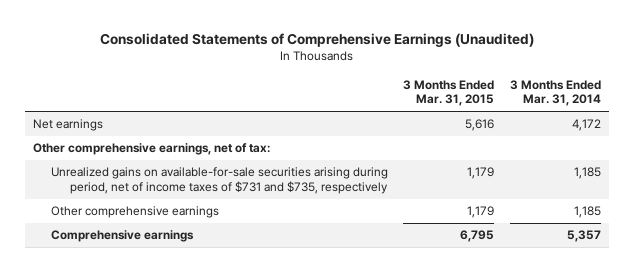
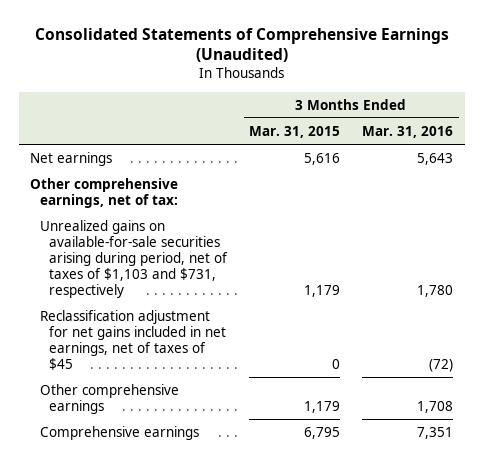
[509,79,601,107] 3 Months Ended Mar. 31, 2014 -> none
none -> [362,126,454,139] Mar. 31, 2016
[51,167,389,195] Unrealized gains on available-for-sale securities arising during period, net of income taxes of $731 and $735, respectively -> [39,220,229,298] Unrealized gains on available-for-sale securities arising during period, net of taxes of $1,103 and $731, respectively
none -> [39,310,227,370] Reclassification adjustment for net gains included in net earnings, net of taxes of $45

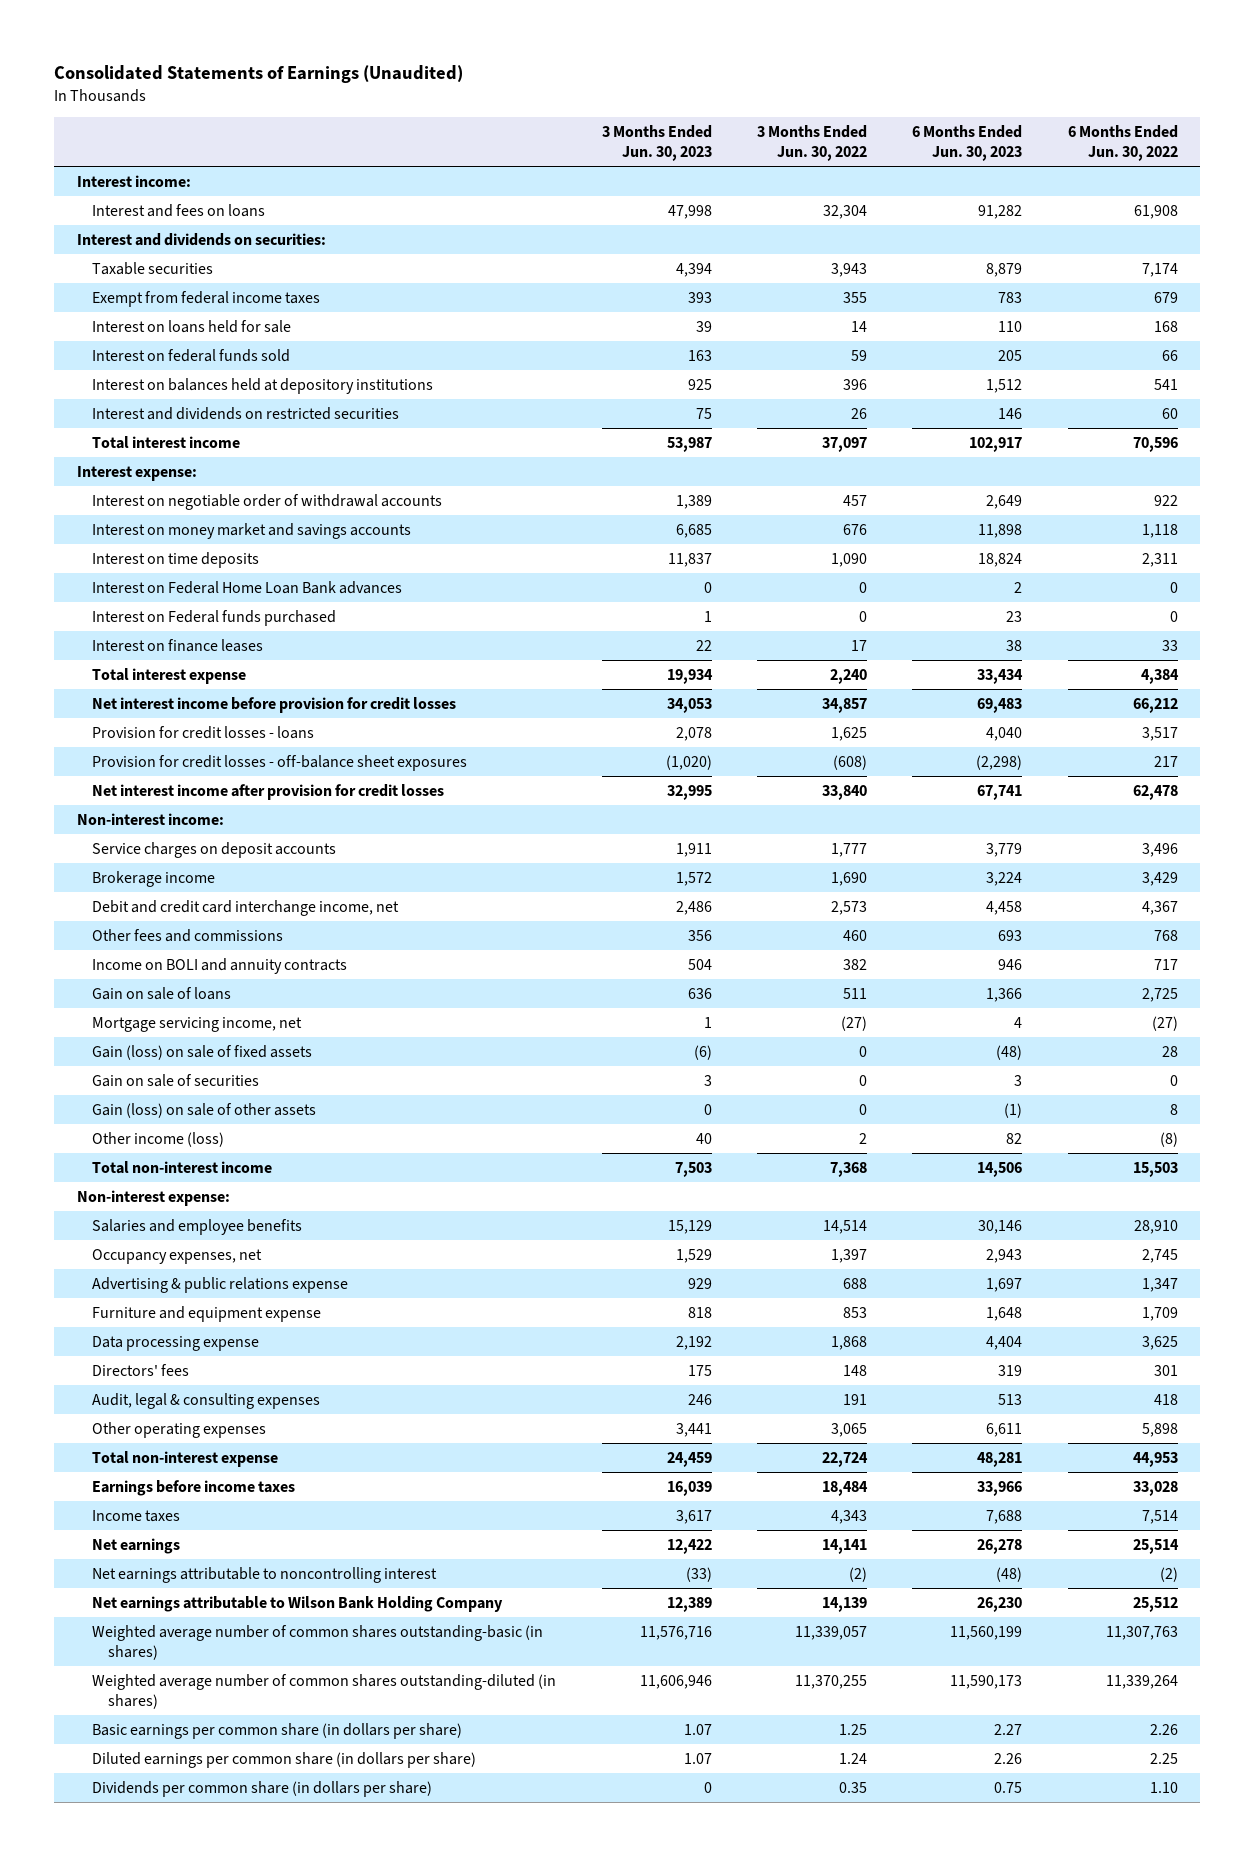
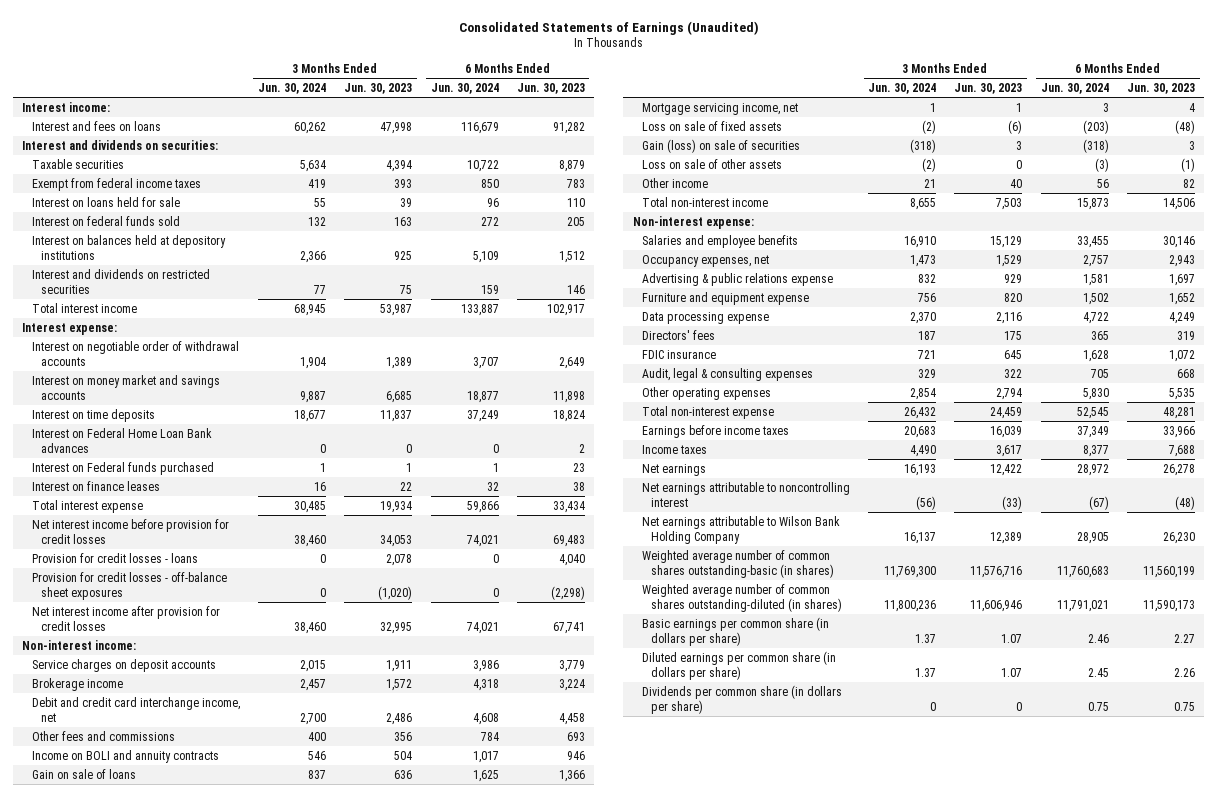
[756,124,867,162] 3 Months Ended Jun. 30, 2022 -> none
[1067,124,1178,162] 6 Months Ended Jun. 30, 2022 -> none
none -> [257,82,326,94] Jun. 30, 2024
none -> [430,82,499,94] Jun. 30, 2024
[92,1044,313,1060] Gain (loss) on sale of fixed assets -> [641,120,782,131] Loss on sale of fixed assets
[92,1073,260,1087] Gain on sale of securities -> [641,138,800,153] Gain (loss) on sale of securities
[92,1102,317,1118] Gain (loss) on sale of other assets -> [641,158,782,169] Loss on sale of other assets
[92,1131,225,1147] Other income (loss) -> [641,177,708,188] Other income
[687,1306,712,1318] 818 -> [1004,292,1023,302] 820
[986,1306,1023,1321] 1,648 -> [1169,292,1196,305] 1,652
[675,1335,712,1350] 2,192 -> [996,311,1023,324] 2,116
[986,1335,1023,1350] 4,404 -> [1169,311,1196,324] 4,249
none -> [641,349,716,359] FDIC insurance
[687,1393,712,1405] 246 -> [1004,368,1023,378] 322
[998,1393,1023,1405] 513 -> [1177,368,1196,378] 668
[675,1422,712,1437] 3,441 -> [996,387,1023,400] 2,794
[986,1422,1023,1437] 6,611 -> [1169,387,1196,400] 5,535

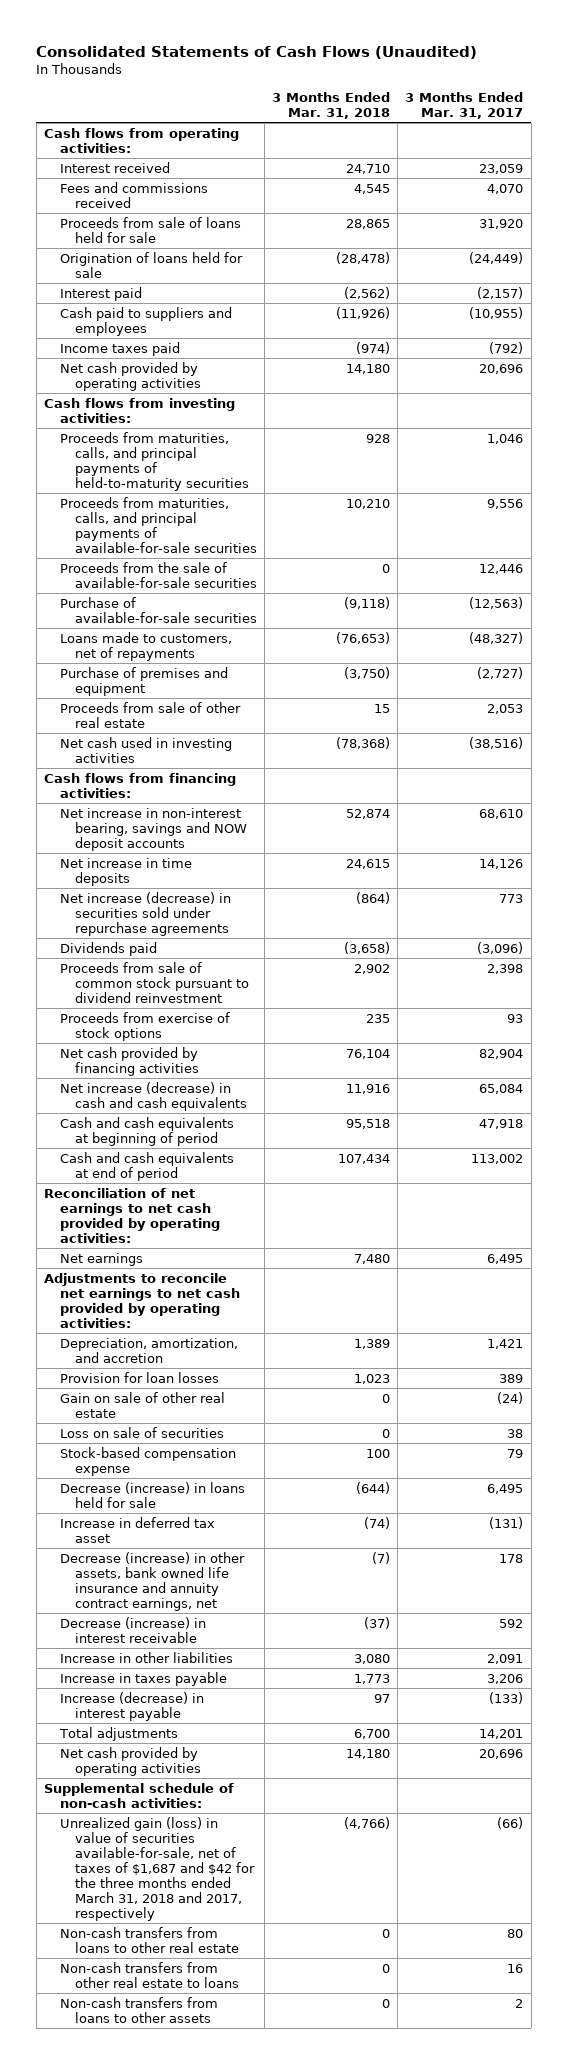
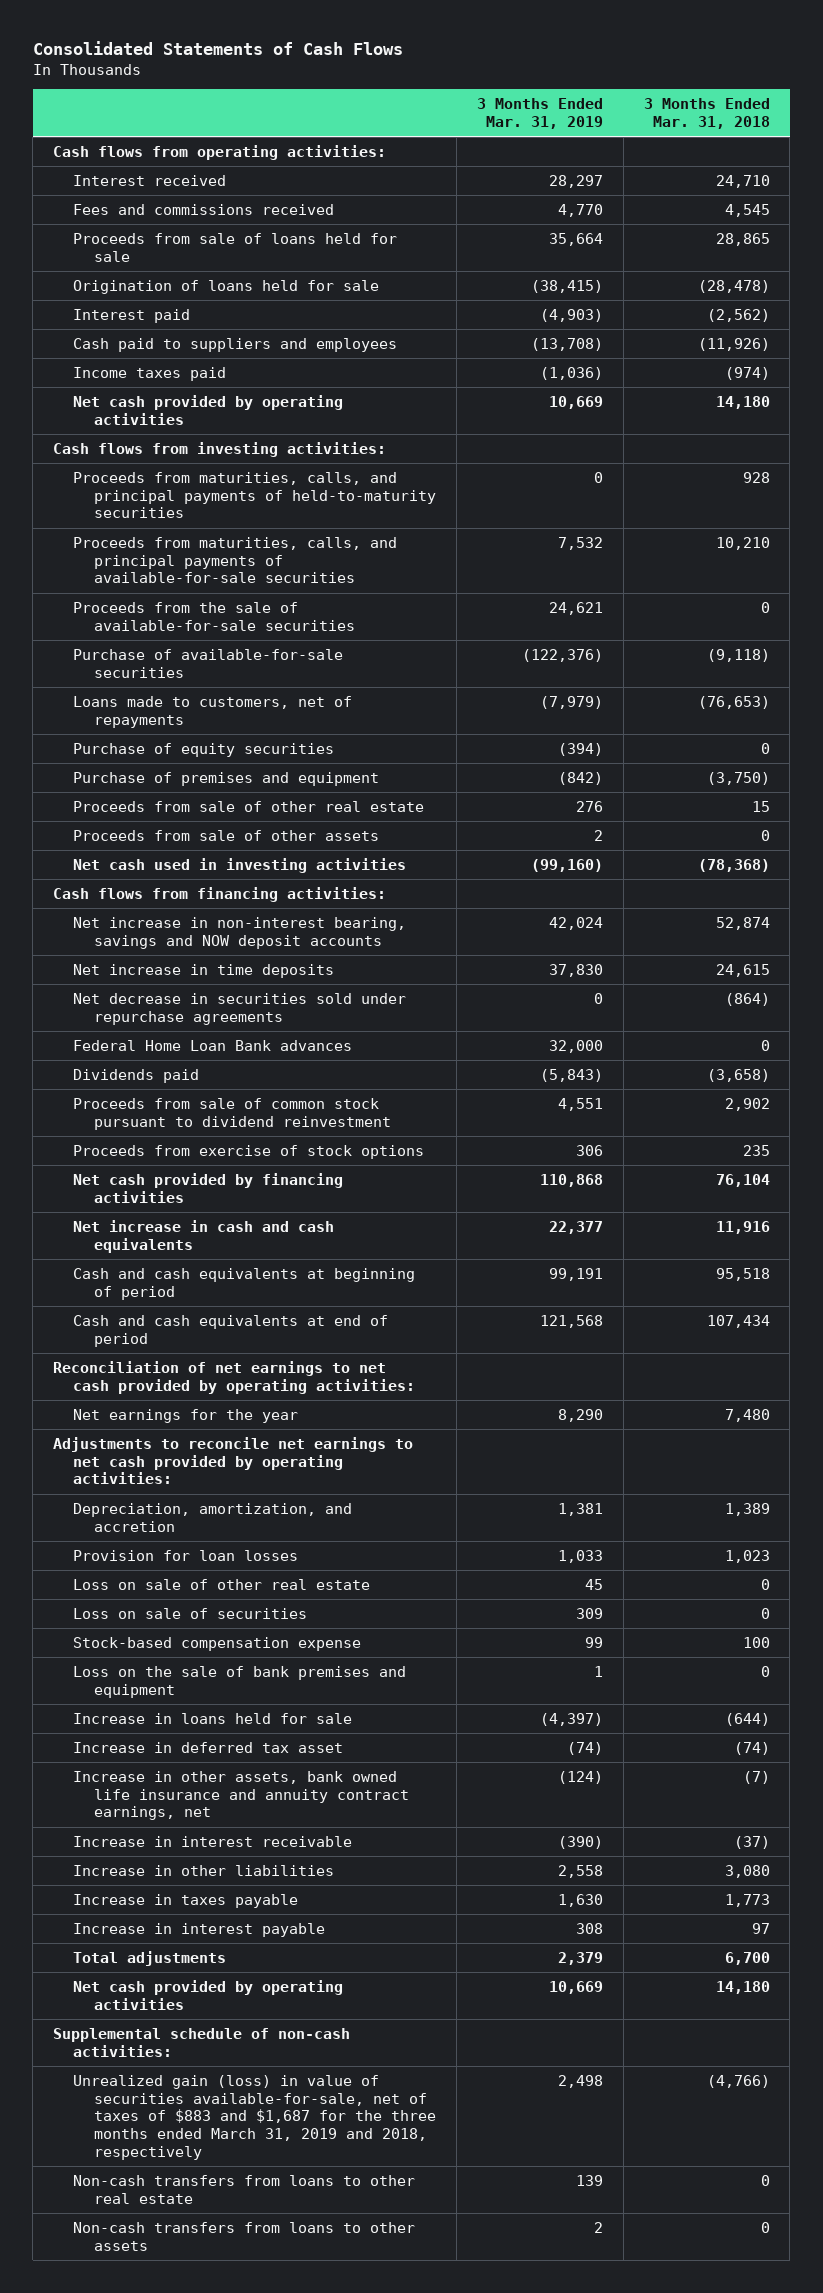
[36,45,478,59] Consolidated Statements of Cash Flows (Unaudited) -> [32,41,403,56] Consolidated Statements of Cash Flows
[405,91,524,119] 3 Months Ended Mar. 31, 2017 -> none
none -> [476,98,603,129] 3 Months Ended Mar. 31, 2019
none -> [73,742,335,757] Purchase of equity securities
none -> [73,829,380,841] Proceeds from sale of other assets
[59,891,231,936] Net increase (decrease) in securities sold under repurchase agreements -> [73,992,407,1025] Net decrease in securities sold under repurchase agreements
none -> [73,1039,353,1051] Federal Home Loan Bank advances
[59,1081,247,1111] Net increase (decrease) in cash and cash equivalents -> [73,1219,335,1253] Net increase in cash and cash equivalents
[59,1252,143,1266] Net earnings -> [73,1408,299,1423] Net earnings for the year
[59,1391,225,1418] Gain on sale of other real estate -> [73,1578,371,1590] Loss on sale of other real estate
none -> [73,1665,407,1698] Loss on the sale of bank premises and equipment
[59,1481,245,1508] Decrease (increase) in loans held for sale -> [73,1712,353,1724] Increase in loans held for sale
[59,1551,245,1611] Decrease (increase) in other assets, bank owned life insurance and annuity contract earnings, net -> [73,1770,409,1821] Increase in other assets, bank owned life insurance and annuity contract earnings, net
[59,1616,206,1643] Decrease (increase) in interest receivable -> [73,1835,353,1847] Increase in interest receivable
[59,1691,204,1721] Increase (decrease) in interest payable -> [73,1922,326,1937] Increase in interest payable
[59,1816,255,1921] Unrealized gain (loss) in value of securities available-for-sale, net of taxes of $1,687 and $42 for the three months ended March 31, 2018 and 2017, respectively -> [73,2074,436,2160] Unrealized gain (loss) in value of securities available-for-sale, net of taxes of $883 and $1,687 for the three months ended March 31, 2019 and 2018, respectively
[59,1961,239,1988] Non-cash transfers from other real estate to loans -> none

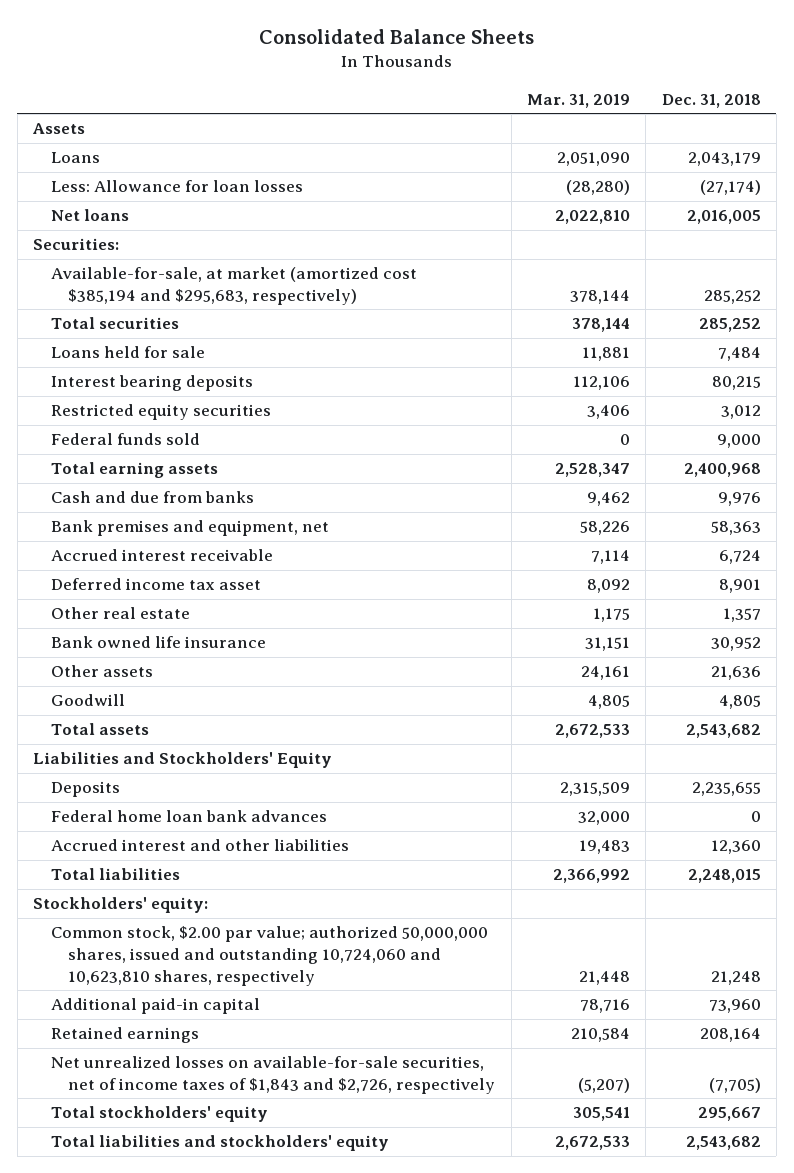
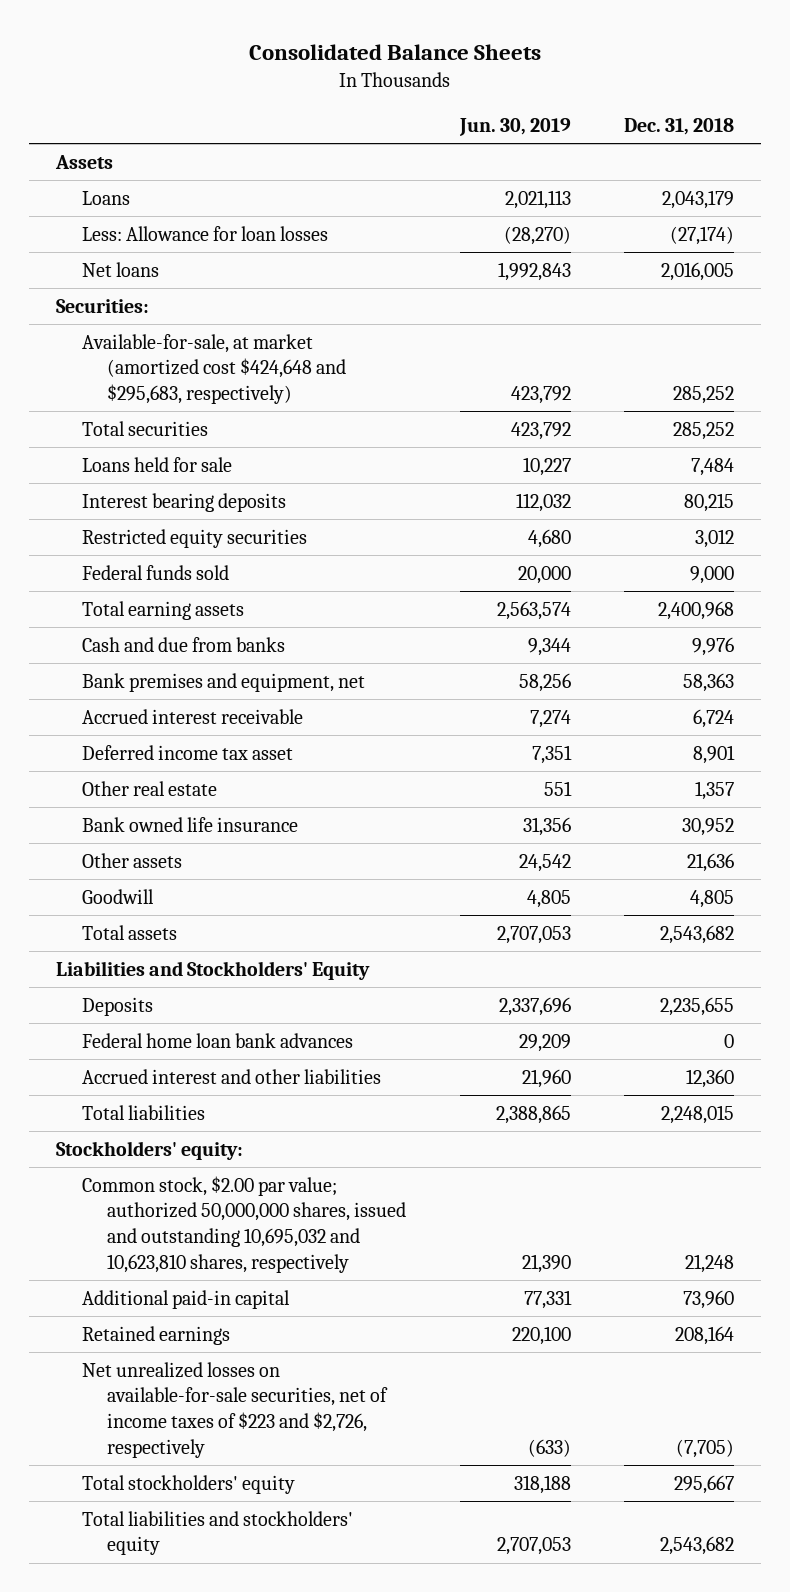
[526,93,630,108] Mar. 31, 2019 -> none
none -> [458,117,571,136] Jun. 30, 2019
[50,267,417,305] Available-for-sale, at market (amortized cost $385,194 and $295,683, respectively) -> [81,333,347,405] Available-for-sale, at market (amortized cost $424,648 and $295,683, respectively)
[50,926,488,986] Common stock, $2.00 par value; authorized 50,000,000 shares, issued and outstanding 10,724,060 and 10,623,810 shares, respectively -> [81,1175,407,1273] Common stock, $2.00 par value; authorized 50,000,000 shares, issued and outstanding 10,695,032 and 10,623,810 shares, respectively
[50,1056,496,1094] Net unrealized losses on available-for-sale securities, net of income taxes of $1,843 and $2,726, respectively -> [81,1361,389,1458] Net unrealized losses on available-for-sale securities, net of income taxes of $223 and $2,726, respectively

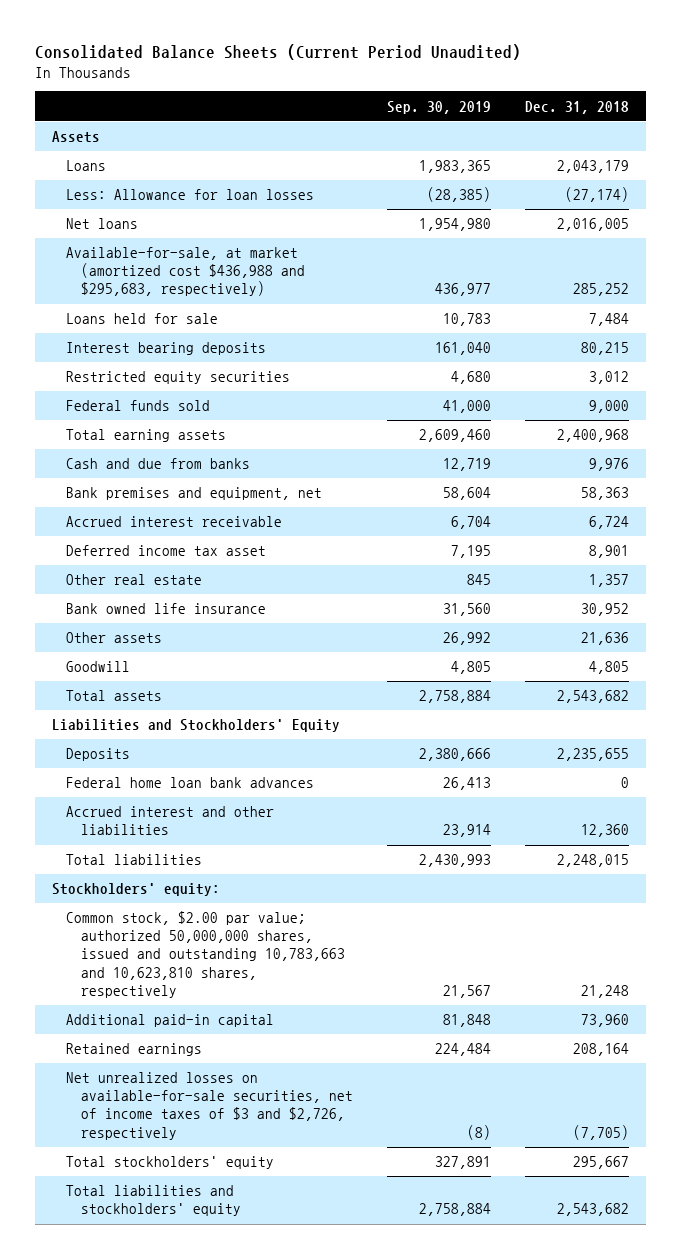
[249,44,542,61] Consolidated Balance Sheets -> [35,44,522,61] Consolidated Balance Sheets (Current Period Unaudited)
[458,117,571,136] Jun. 30, 2019 -> none
none -> [386,100,491,114] Sep. 30, 2019
[56,298,150,313] Securities: -> none
[81,420,208,436] Total securities -> none
[81,333,347,405] Available-for-sale, at market (amortized cost $424,648 and $295,683, respectively) -> [66,247,305,297] Available-for-sale, at market (amortized cost $436,988 and $295,683, respectively)
[81,1175,407,1273] Common stock, $2.00 par value; authorized 50,000,000 shares, issued and outstanding 10,695,032 and 10,623,810 shares, respectively -> [66,911,345,998] Common stock, $2.00 par value; authorized 50,000,000 shares, issued and outstanding 10,783,663 and 10,623,810 shares, respectively
[81,1361,389,1458] Net unrealized losses on available-for-sale securities, net of income taxes of $223 and $2,726, respectively -> [66,1072,353,1140] Net unrealized losses on available-for-sale securities, net of income taxes of $3 and $2,726, respectively

